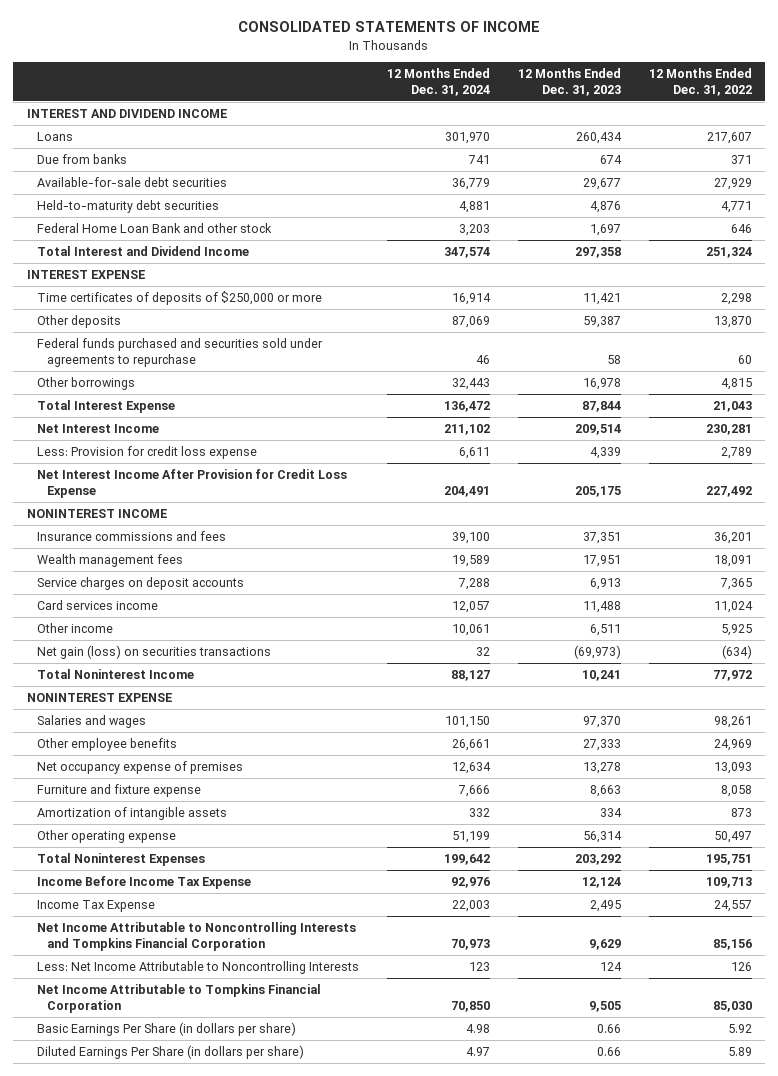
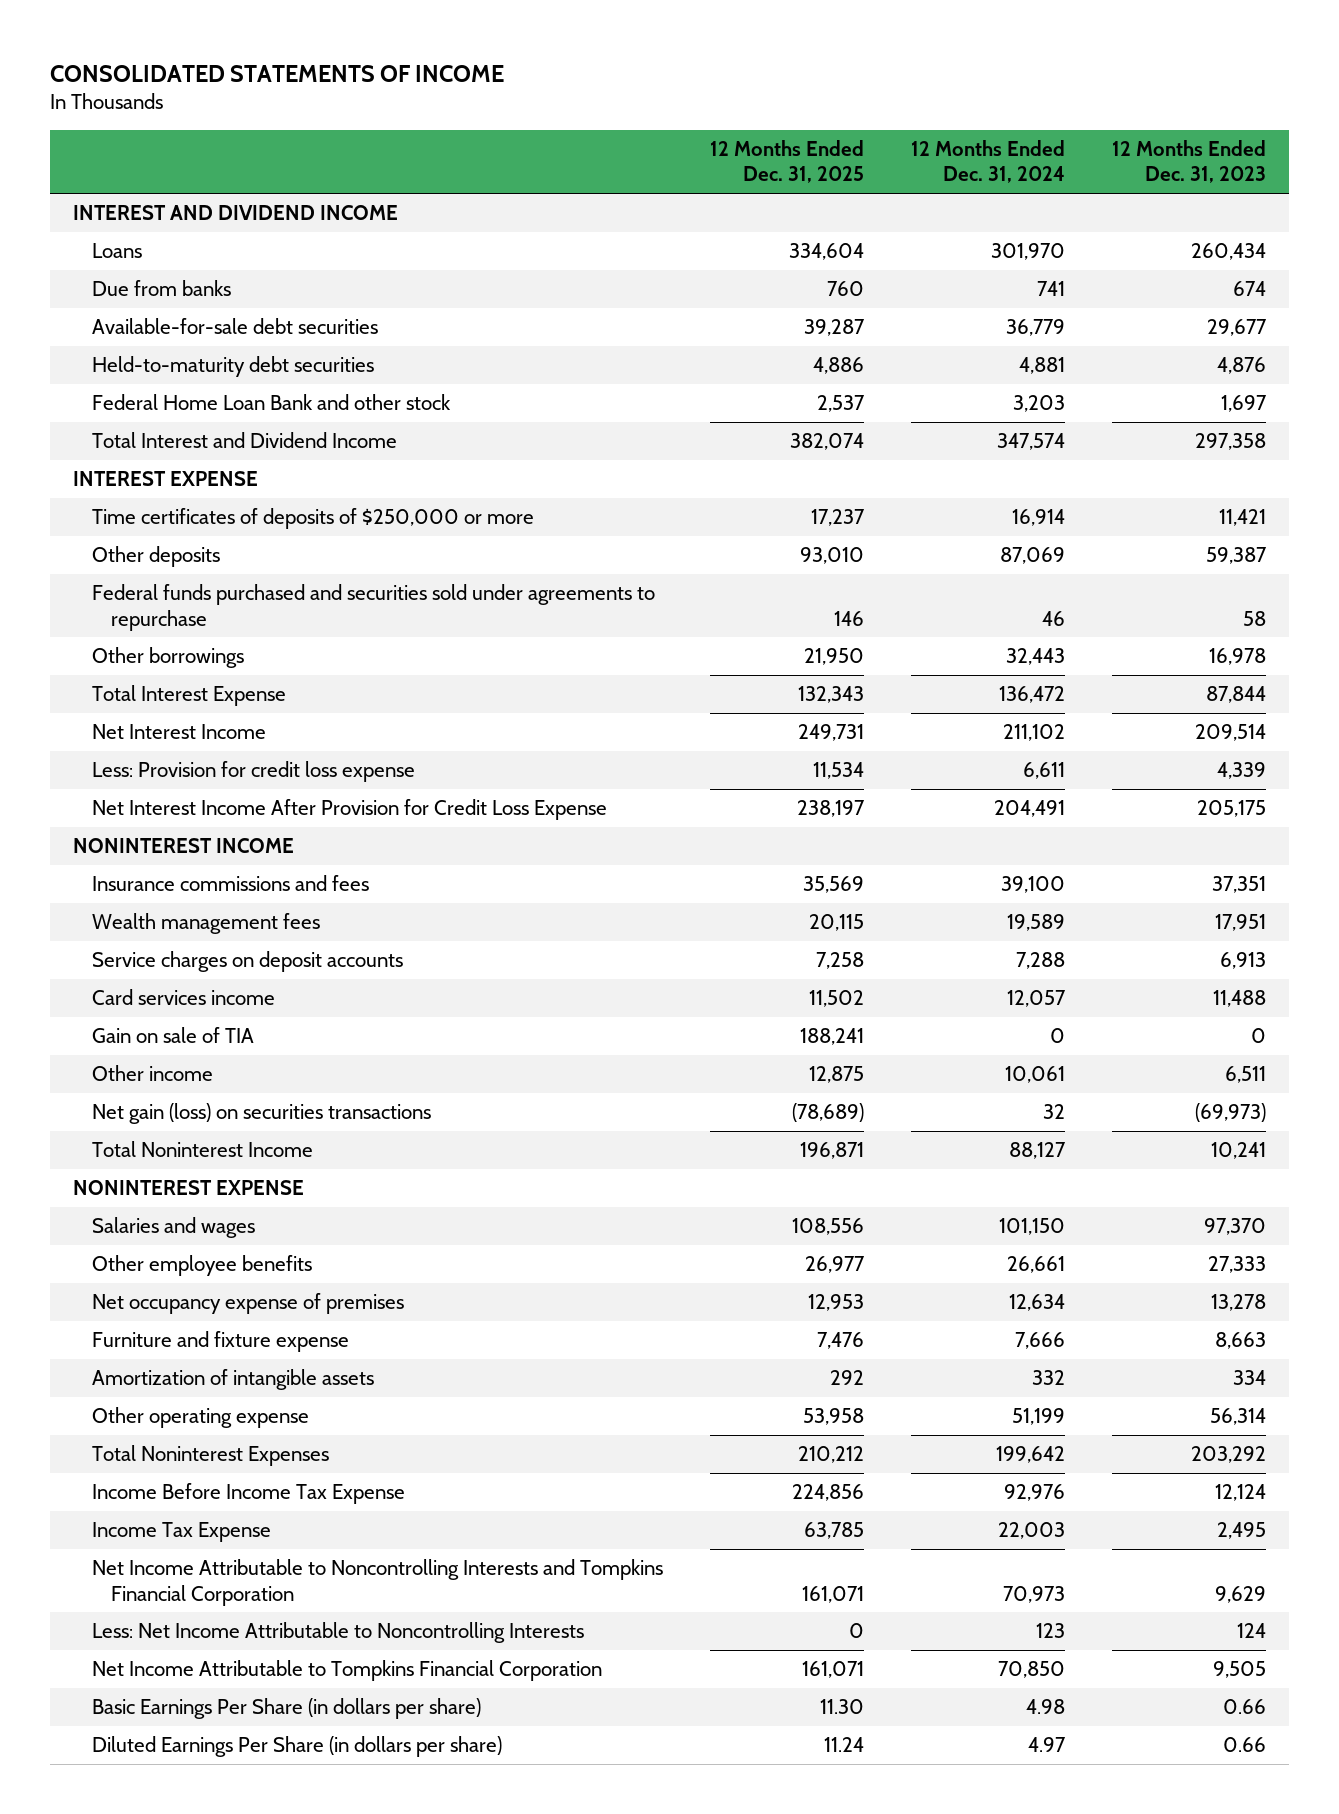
[648,67,752,96] 12 Months Ended Dec. 31, 2022 -> none
none -> [709,140,864,184] 12 Months Ended Dec. 31, 2025
none -> [91,1027,254,1044] Gain on sale of TIA

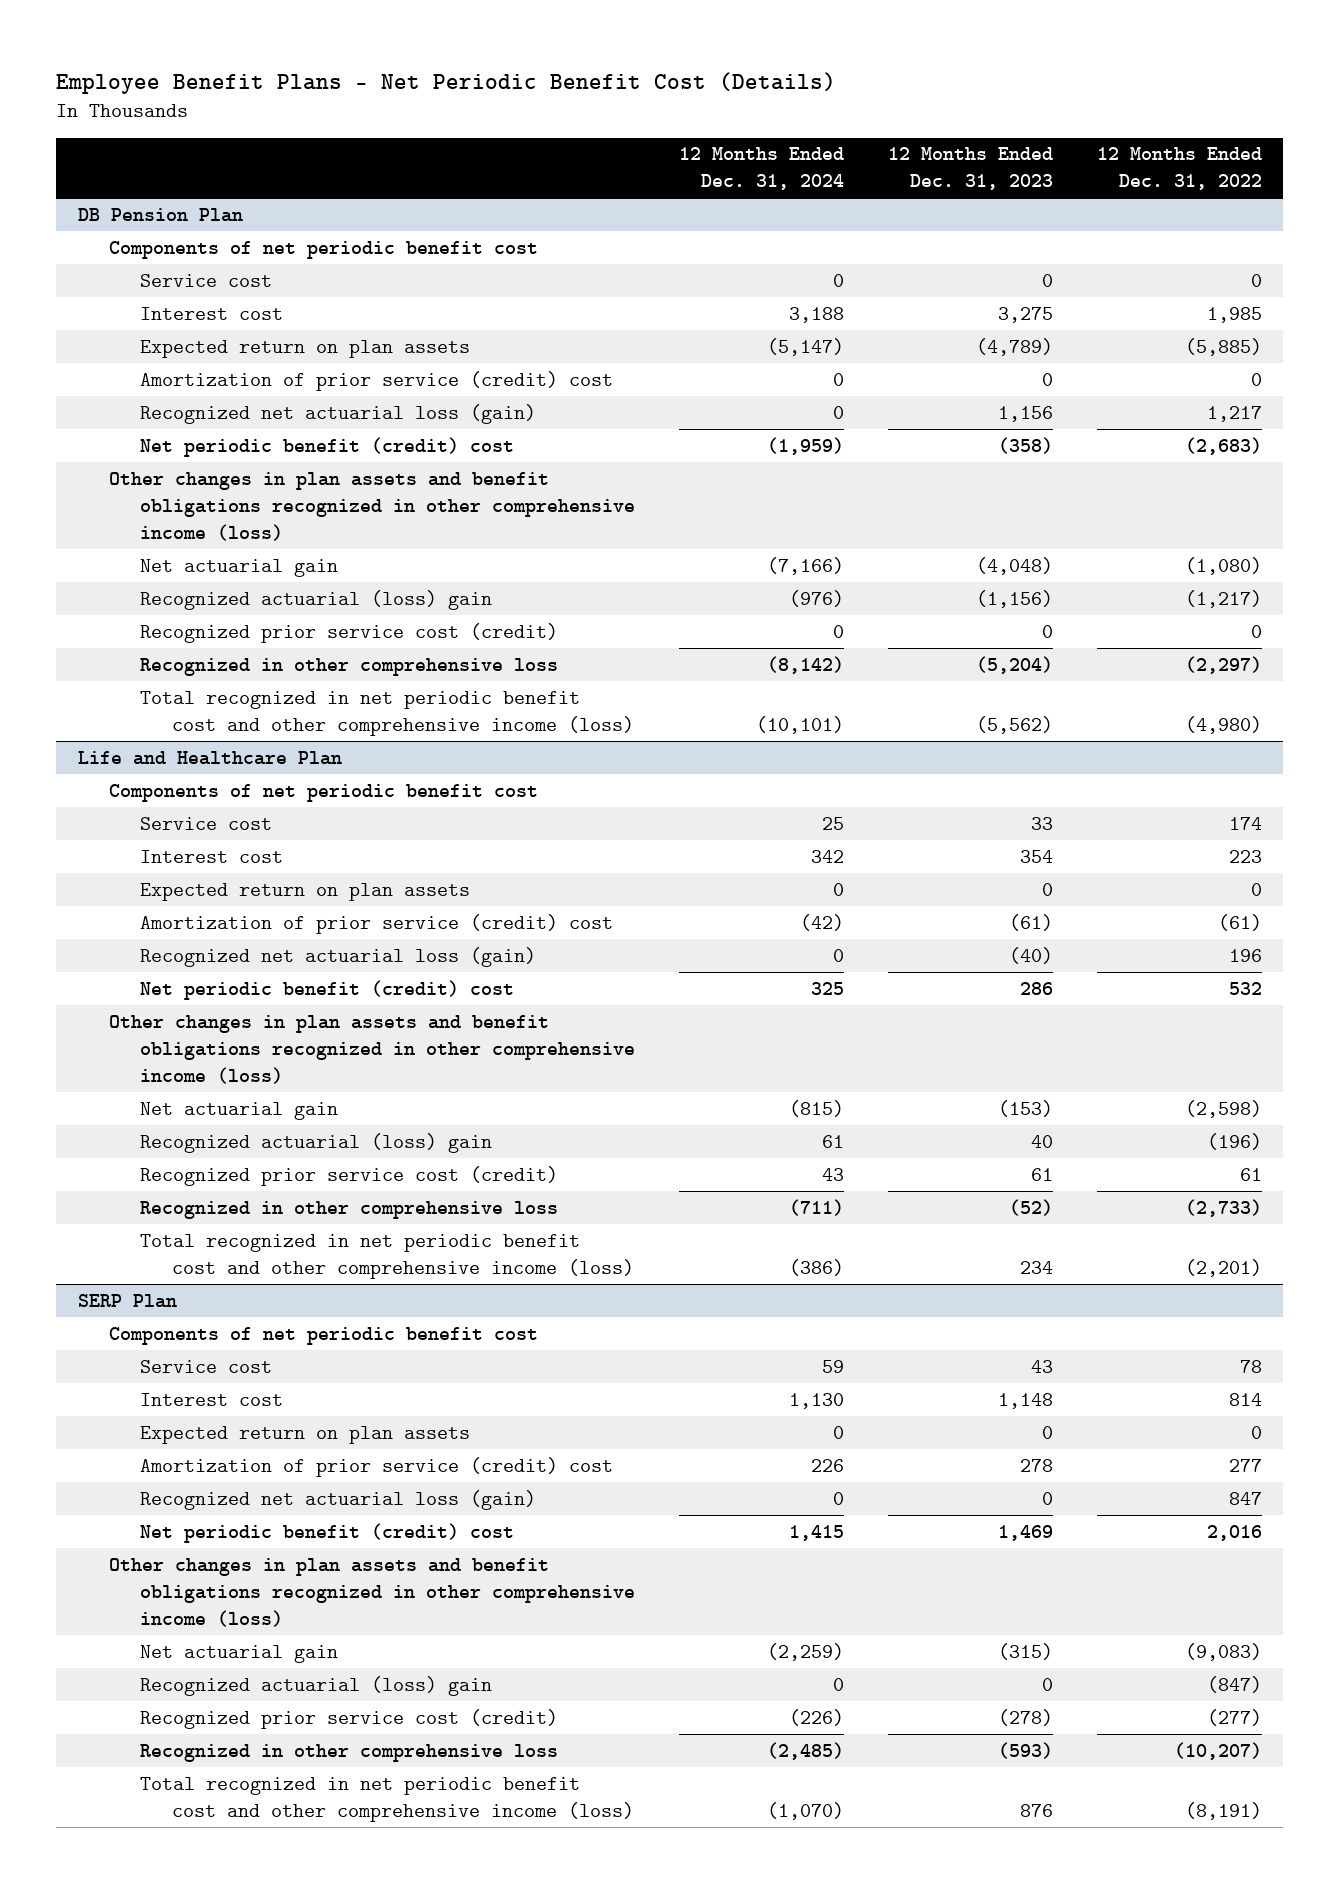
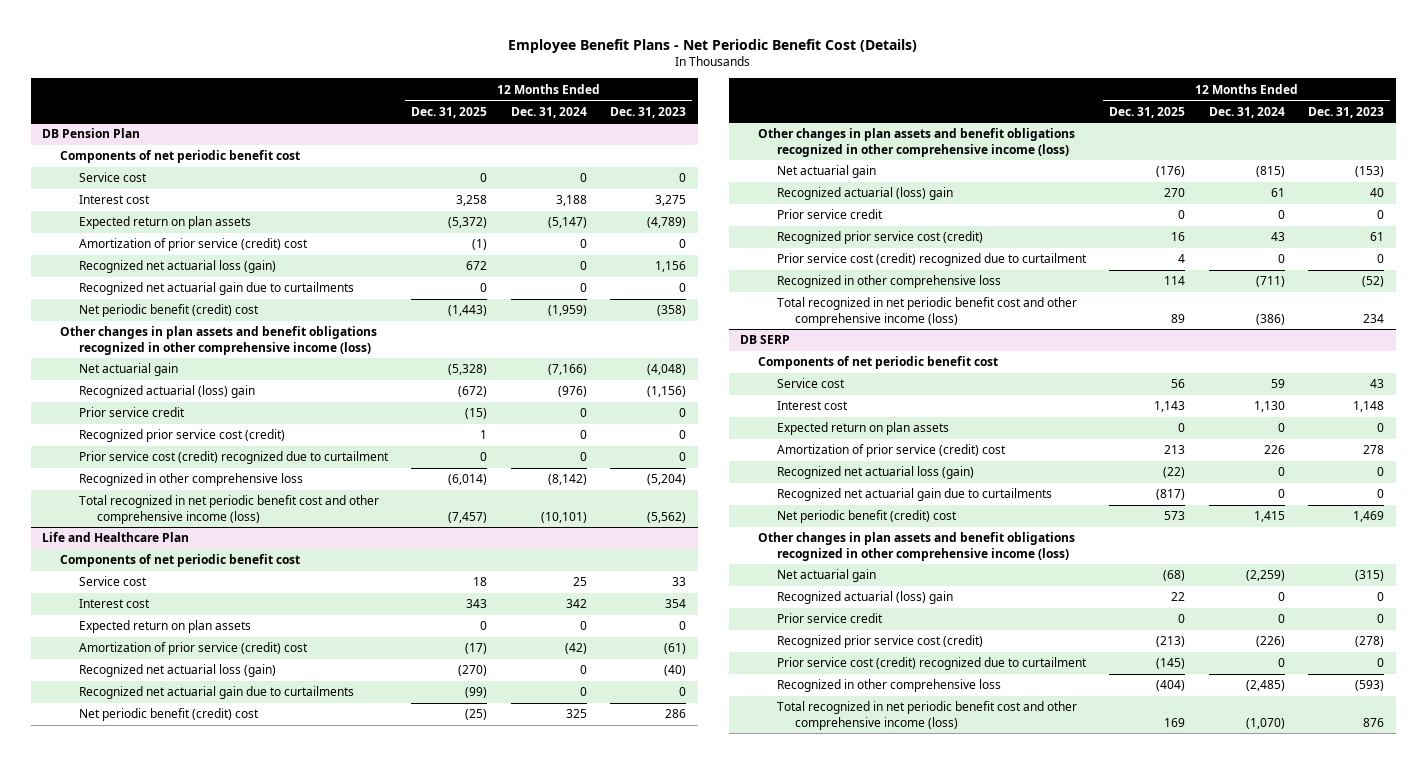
[1096,147,1262,191] 12 Months Ended Dec. 31, 2022 -> none
none -> [411,106,488,118] Dec. 31, 2025
none -> [78,282,354,296] Recognized net actuarial gain due to curtailments
none -> [78,407,185,418] Prior service credit
none -> [78,451,389,465] Prior service cost (credit) recognized due to curtailment
none -> [78,686,354,700] Recognized net actuarial gain due to curtailments
none -> [776,209,883,220] Prior service credit
none -> [776,253,1087,267] Prior service cost (credit) recognized due to curtailment
[78,1293,178,1308] SERP Plan -> [740,335,791,345] DB SERP
none -> [776,488,1052,502] Recognized net actuarial gain due to curtailments
none -> [776,613,883,624] Prior service credit
none -> [776,657,1087,671] Prior service cost (credit) recognized due to curtailment

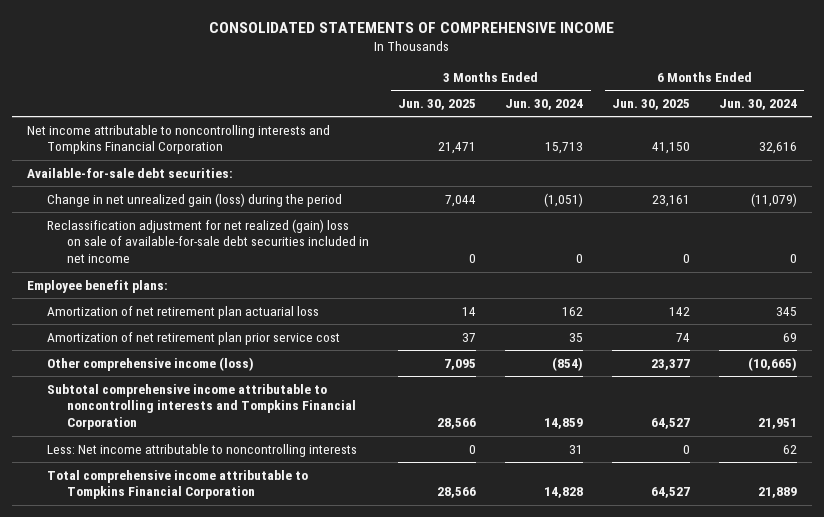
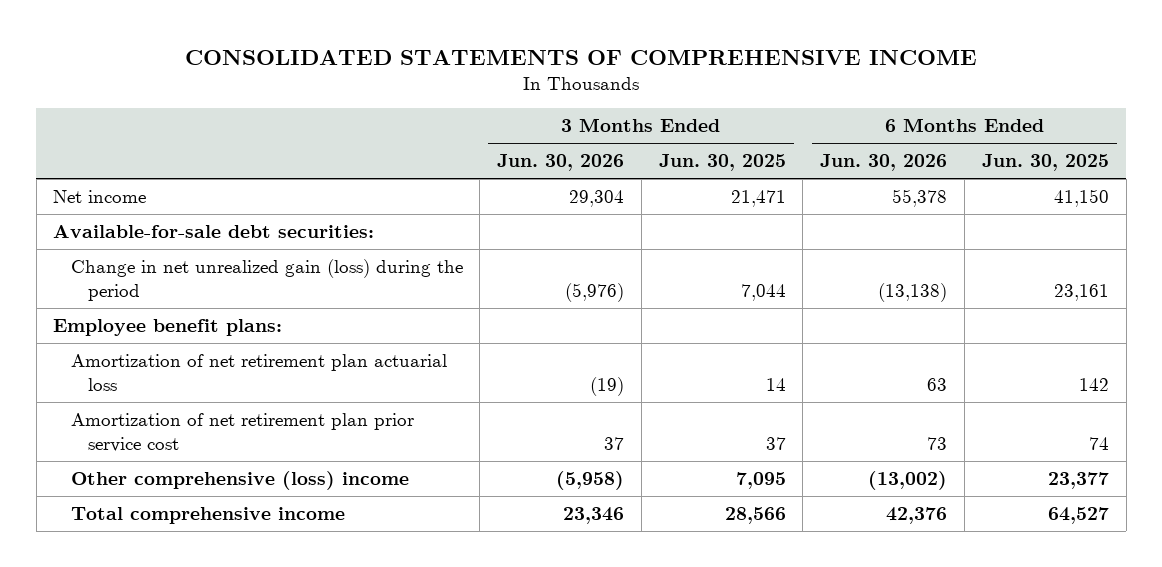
[505,99,584,111] Jun. 30, 2024 -> none
[719,99,798,111] Jun. 30, 2024 -> none
none -> [497,154,625,172] Jun. 30, 2026
none -> [820,154,948,172] Jun. 30, 2026
[26,124,330,155] Net income attributable to noncontrolling interests and Tompkins Financial Corporation -> [53,189,147,203] Net income
[47,218,370,264] Reclassification adjustment for net realized (gain) loss on sale of available-for-sale debt securities included in net income -> none
[47,383,357,431] Subtotal comprehensive income attributable to noncontrolling interests and Tompkins Financial Corporation -> none
[47,443,358,457] Less: Net income attributable to noncontrolling interests -> none
[47,356,255,371] Other comprehensive income (loss) -> [70,470,409,490] Other comprehensive (loss) income
[47,469,309,500] Total comprehensive income attributable to Tompkins Financial Corporation -> [70,506,345,524] Total comprehensive income

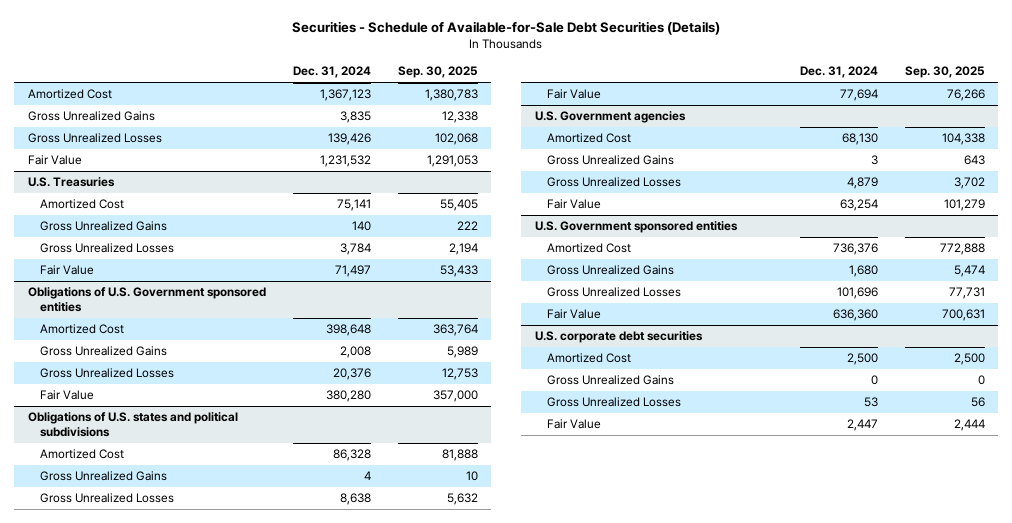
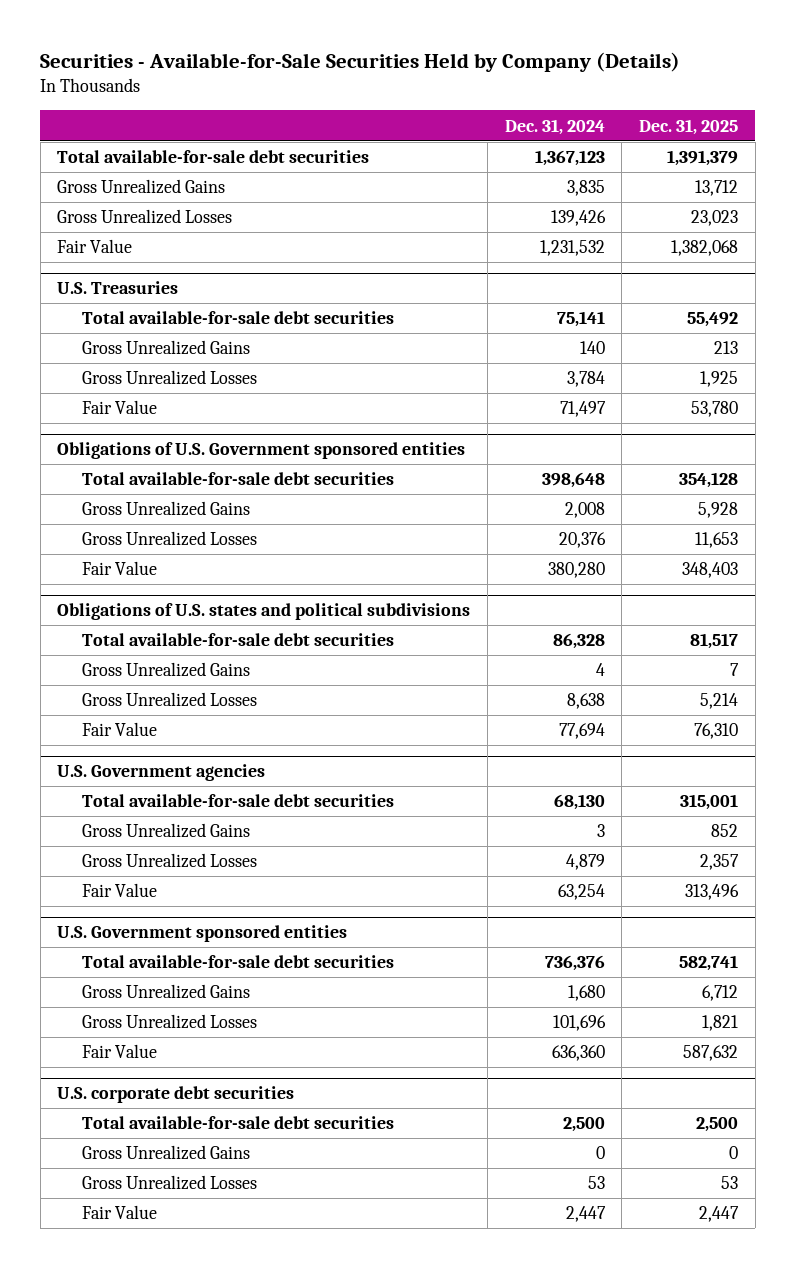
[292,21,721,36] Securities - Schedule of Available-for-Sale Debt Securities (Details) -> [40,52,681,73] Securities - Available-for-Sale Securities Held by Company (Details)
[397,66,478,79] Sep. 30, 2025 -> none
none -> [639,118,739,135] Dec. 31, 2025
[27,89,112,100] Amortized Cost -> [57,150,370,164] Total available-for-sale debt securities
[40,199,125,210] Amortized Cost -> [82,311,395,325] Total available-for-sale debt securities
[40,324,125,335] Amortized Cost -> [82,472,395,486] Total available-for-sale debt securities
[40,449,125,460] Amortized Cost -> [82,633,395,647] Total available-for-sale debt securities
[547,133,632,144] Amortized Cost -> [82,794,395,808] Total available-for-sale debt securities
[547,243,632,254] Amortized Cost -> [82,955,395,969] Total available-for-sale debt securities
[547,353,632,364] Amortized Cost -> [82,1116,395,1130] Total available-for-sale debt securities

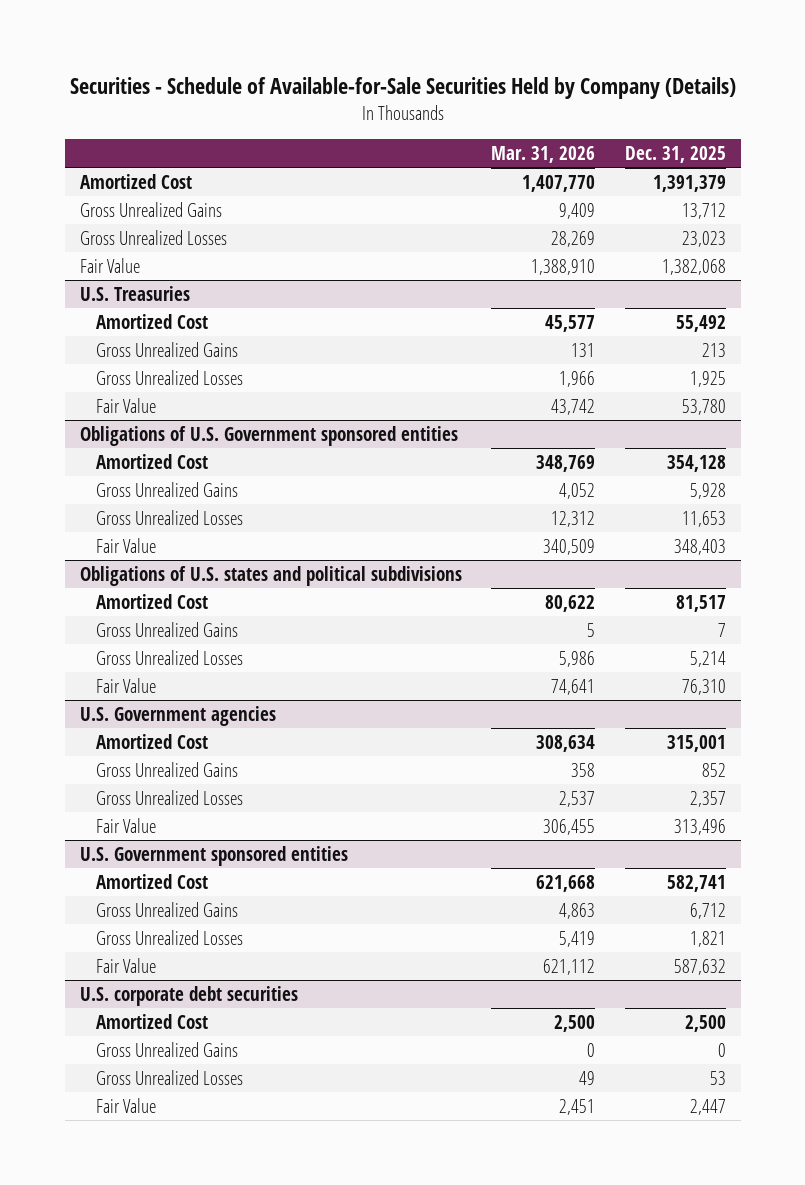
[40,52,681,73] Securities - Available-for-Sale Securities Held by Company (Details) -> [69,77,736,100] Securities - Schedule of Available-for-Sale Securities Held by Company (Details)
[504,118,605,135] Dec. 31, 2024 -> none
none -> [491,146,596,164] Mar. 31, 2026
[57,150,370,164] Total available-for-sale debt securities -> [79,173,192,189] Amortized Cost
[82,311,395,325] Total available-for-sale debt securities -> [96,313,209,329] Amortized Cost
[82,472,395,486] Total available-for-sale debt securities -> [96,453,209,469] Amortized Cost
[82,633,395,647] Total available-for-sale debt securities -> [96,593,209,609] Amortized Cost
[82,794,395,808] Total available-for-sale debt securities -> [96,733,209,749] Amortized Cost
[82,955,395,969] Total available-for-sale debt securities -> [96,873,209,889] Amortized Cost
[82,1116,395,1130] Total available-for-sale debt securities -> [96,1013,209,1029] Amortized Cost

